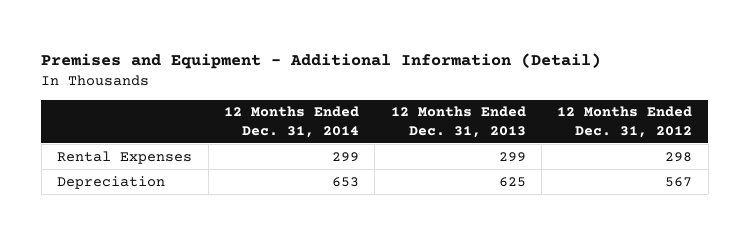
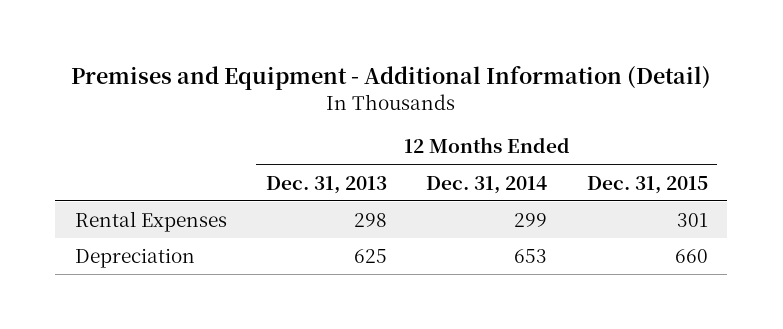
[557,106,693,138] 12 Months Ended Dec. 31, 2012 -> none
none -> [586,175,708,194] Dec. 31, 2015
[498,151,526,162] 299 -> [354,212,388,227] 298

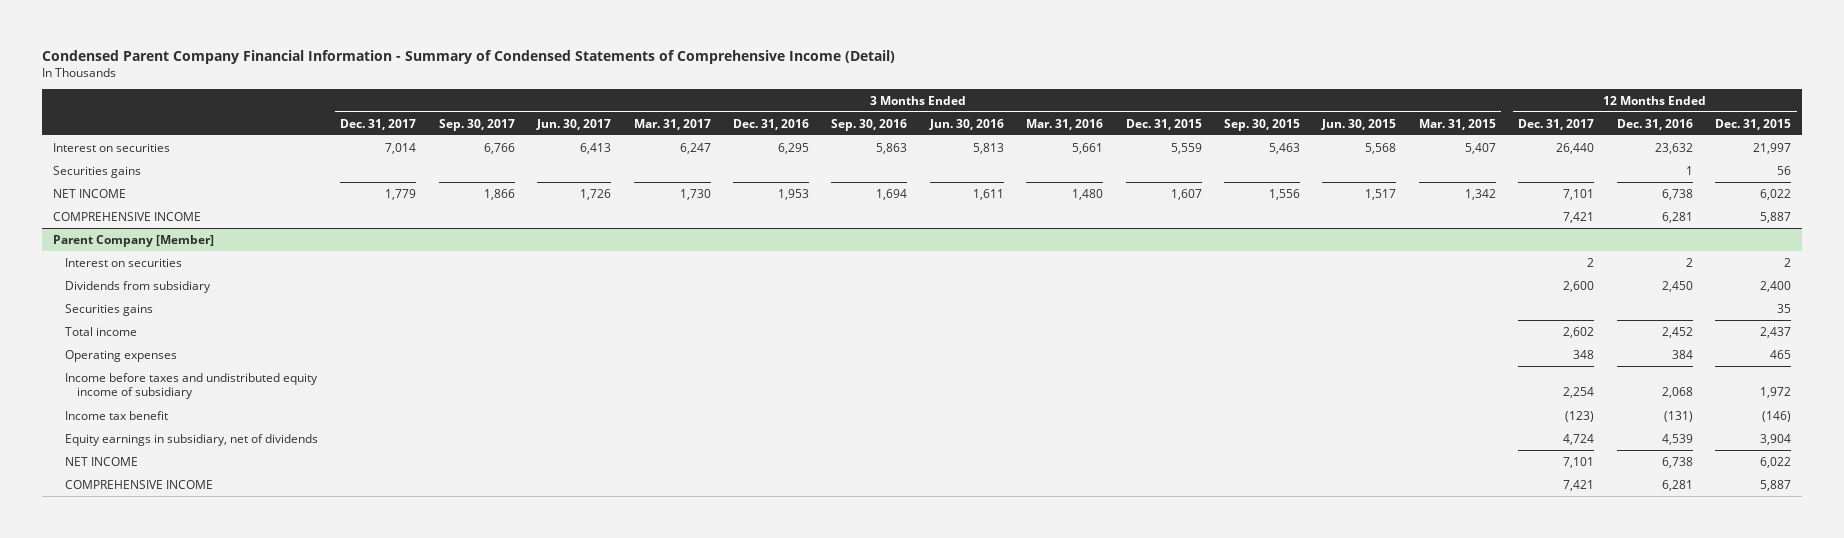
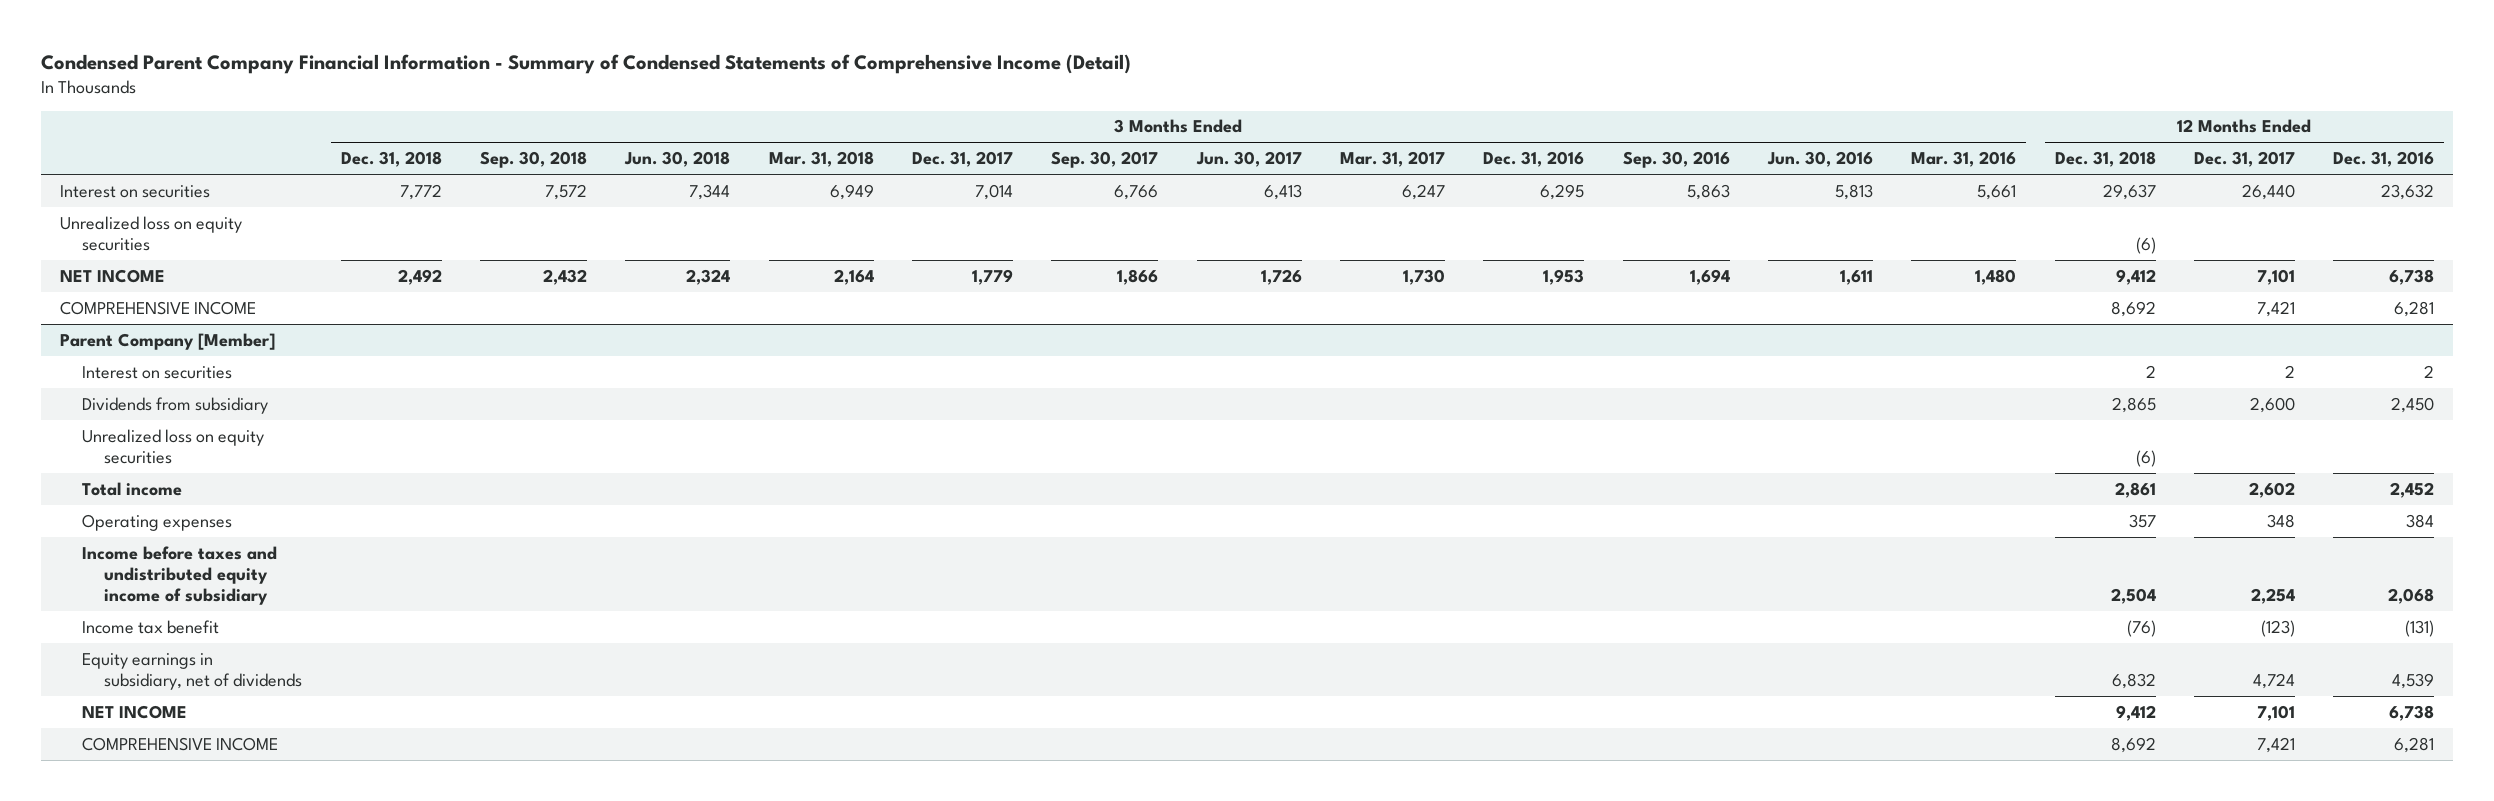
[1125,118,1202,130] Dec. 31, 2015 -> none
[1223,118,1300,131] Sep. 30, 2015 -> none
[1321,118,1397,130] Jun. 30, 2015 -> none
[1418,118,1496,130] Mar. 31, 2015 -> none
[1715,118,1792,130] Dec. 31, 2015 -> none
none -> [340,151,442,168] Dec. 31, 2018
none -> [479,151,587,169] Sep. 30, 2018
none -> [624,151,731,168] Jun. 30, 2018
none -> [768,151,874,168] Mar. 31, 2018
none -> [2054,151,2156,168] Dec. 31, 2018
[53,165,142,178] Securities gains -> none
none -> [60,215,243,251] Unrealized loss on equity securities
[64,303,153,316] Securities gains -> none
none -> [82,428,265,464] Unrealized loss on equity securities

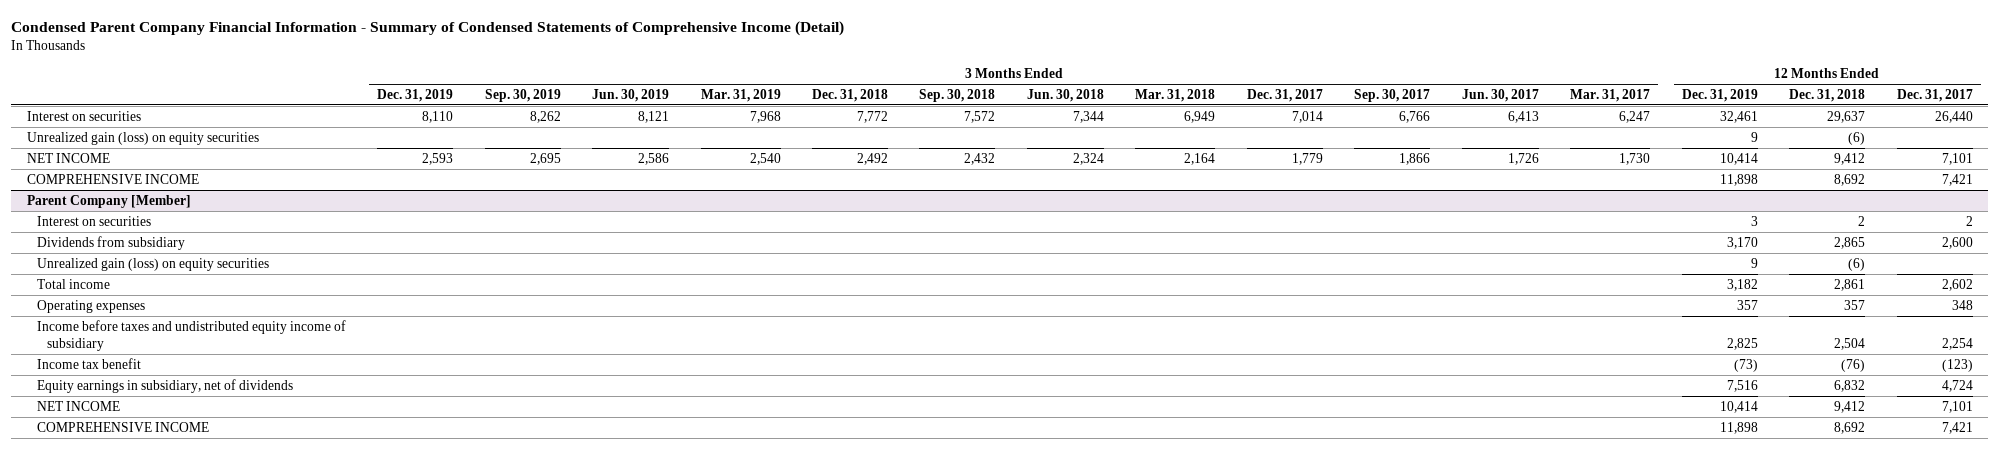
[1483,151,1585,168] Dec. 31, 2016 -> none
[1622,151,1730,169] Sep. 30, 2016 -> none
[1766,151,1873,168] Jun. 30, 2016 -> none
[1911,151,2017,168] Mar. 31, 2016 -> none
[2333,151,2435,168] Dec. 31, 2016 -> none
none -> [377,88,454,102] Dec. 31, 2019
none -> [484,88,561,102] Sep. 30, 2019
none -> [592,88,670,102] Jun. 30, 2019
none -> [700,88,781,102] Mar. 31, 2019
none -> [1681,88,1758,102] Dec. 31, 2019
[60,215,243,251] Unrealized loss on equity securities -> [26,131,259,145] Unrealized gain (loss) on equity securities
[82,428,265,464] Unrealized loss on equity securities -> [36,257,269,271] Unrealized gain (loss) on equity securities

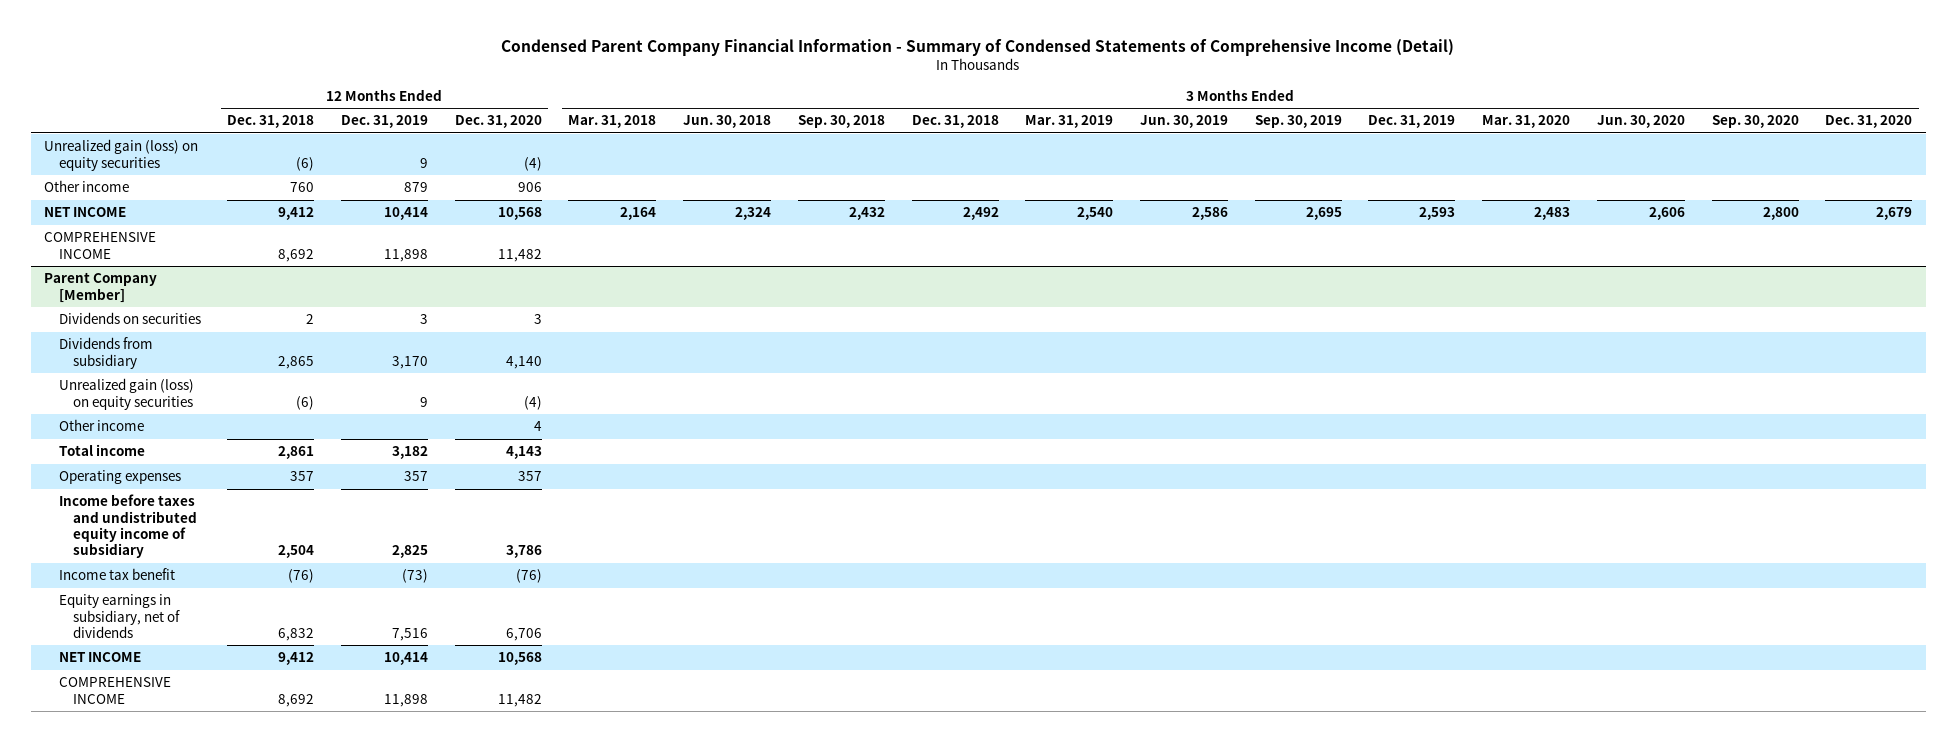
[1246,88,1323,102] Dec. 31, 2017 -> none
[1354,88,1431,102] Sep. 30, 2017 -> none
[1461,88,1539,102] Jun. 30, 2017 -> none
[1570,88,1651,102] Mar. 31, 2017 -> none
[1896,88,1973,102] Dec. 31, 2017 -> none
none -> [454,115,542,129] Dec. 31, 2020
none -> [1482,115,1571,129] Mar. 31, 2020
none -> [1596,115,1685,129] Jun. 30, 2020
none -> [1711,115,1799,129] Sep. 30, 2020
none -> [1825,115,1913,129] Dec. 31, 2020
[26,110,141,121] Interest on securities -> none
none -> [44,180,130,193] Other income
[36,215,151,226] Interest on securities -> [58,312,201,325] Dividends on securities
none -> [58,419,144,432] Other income

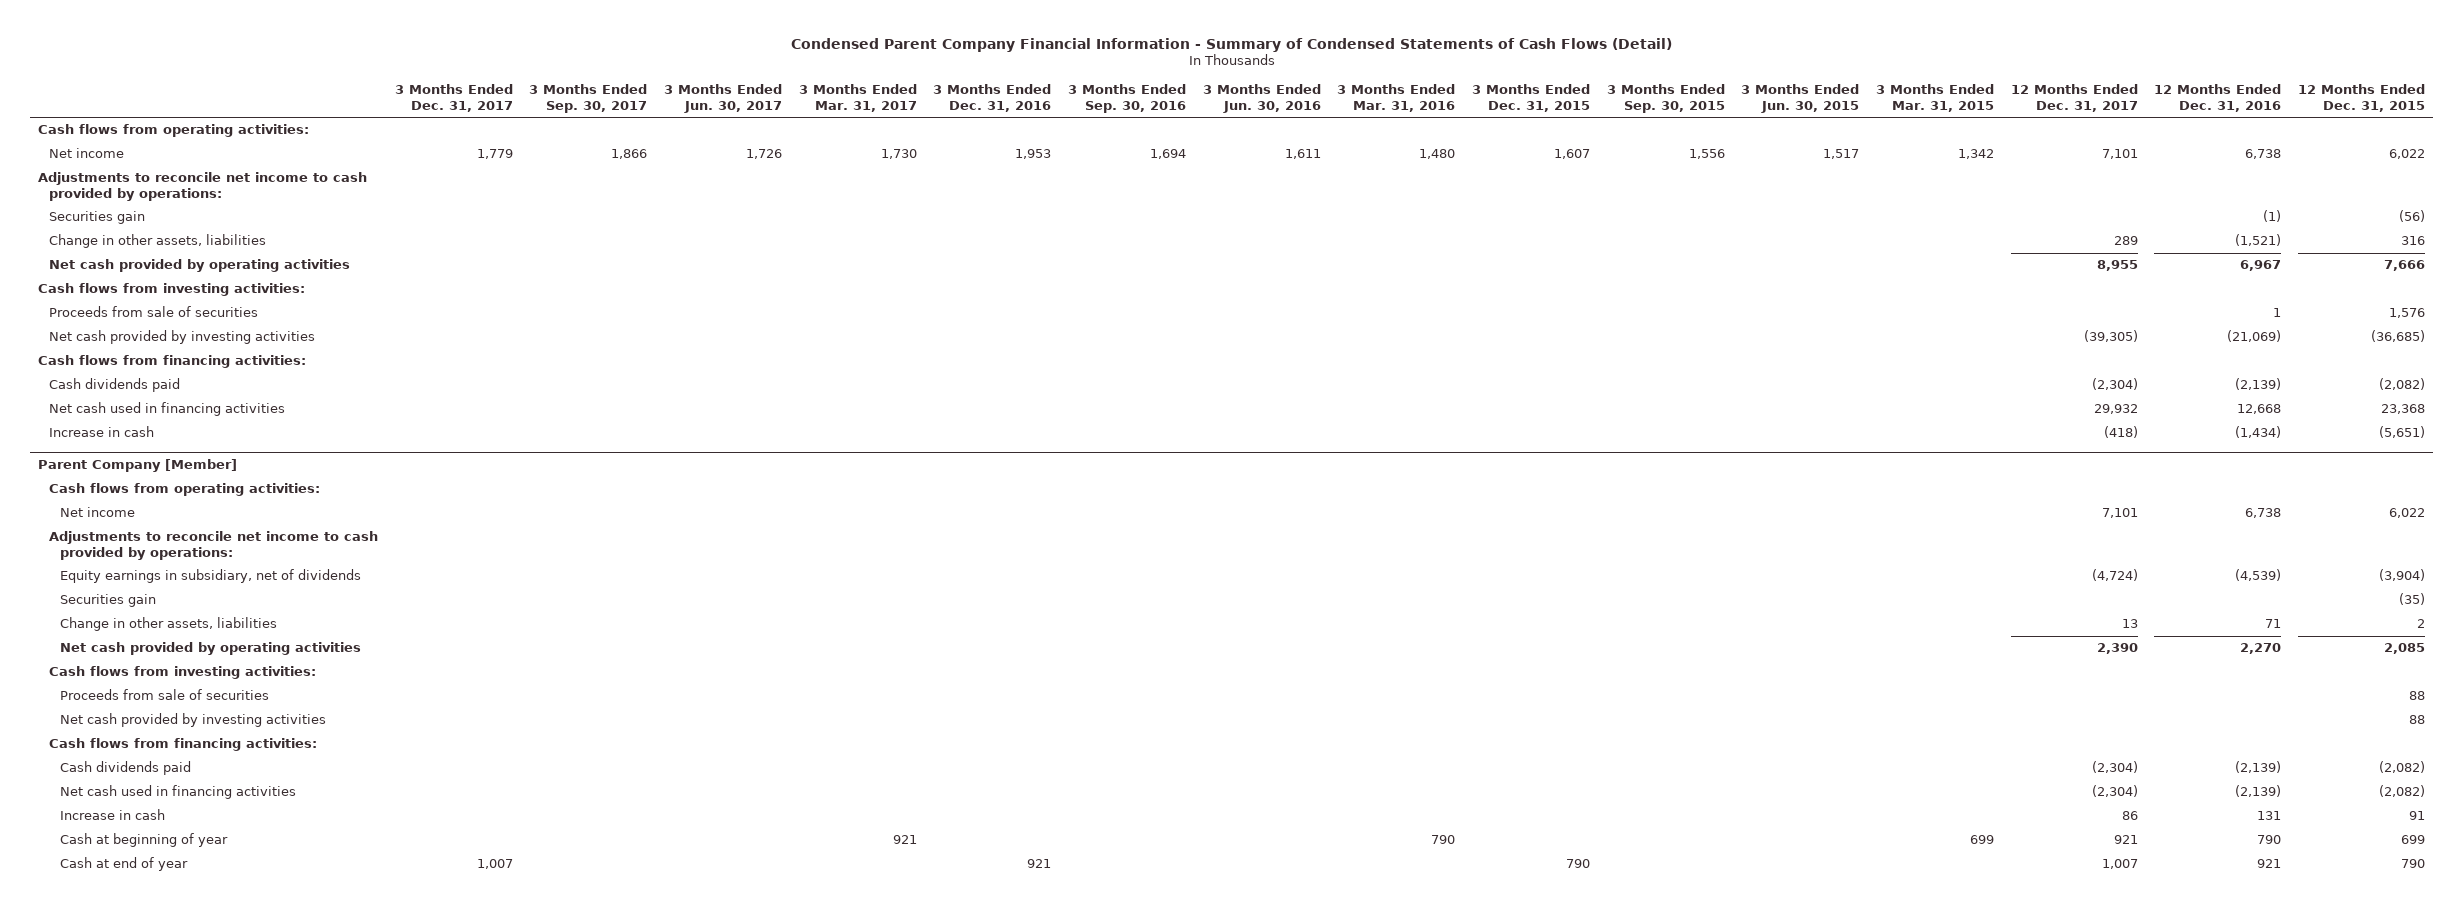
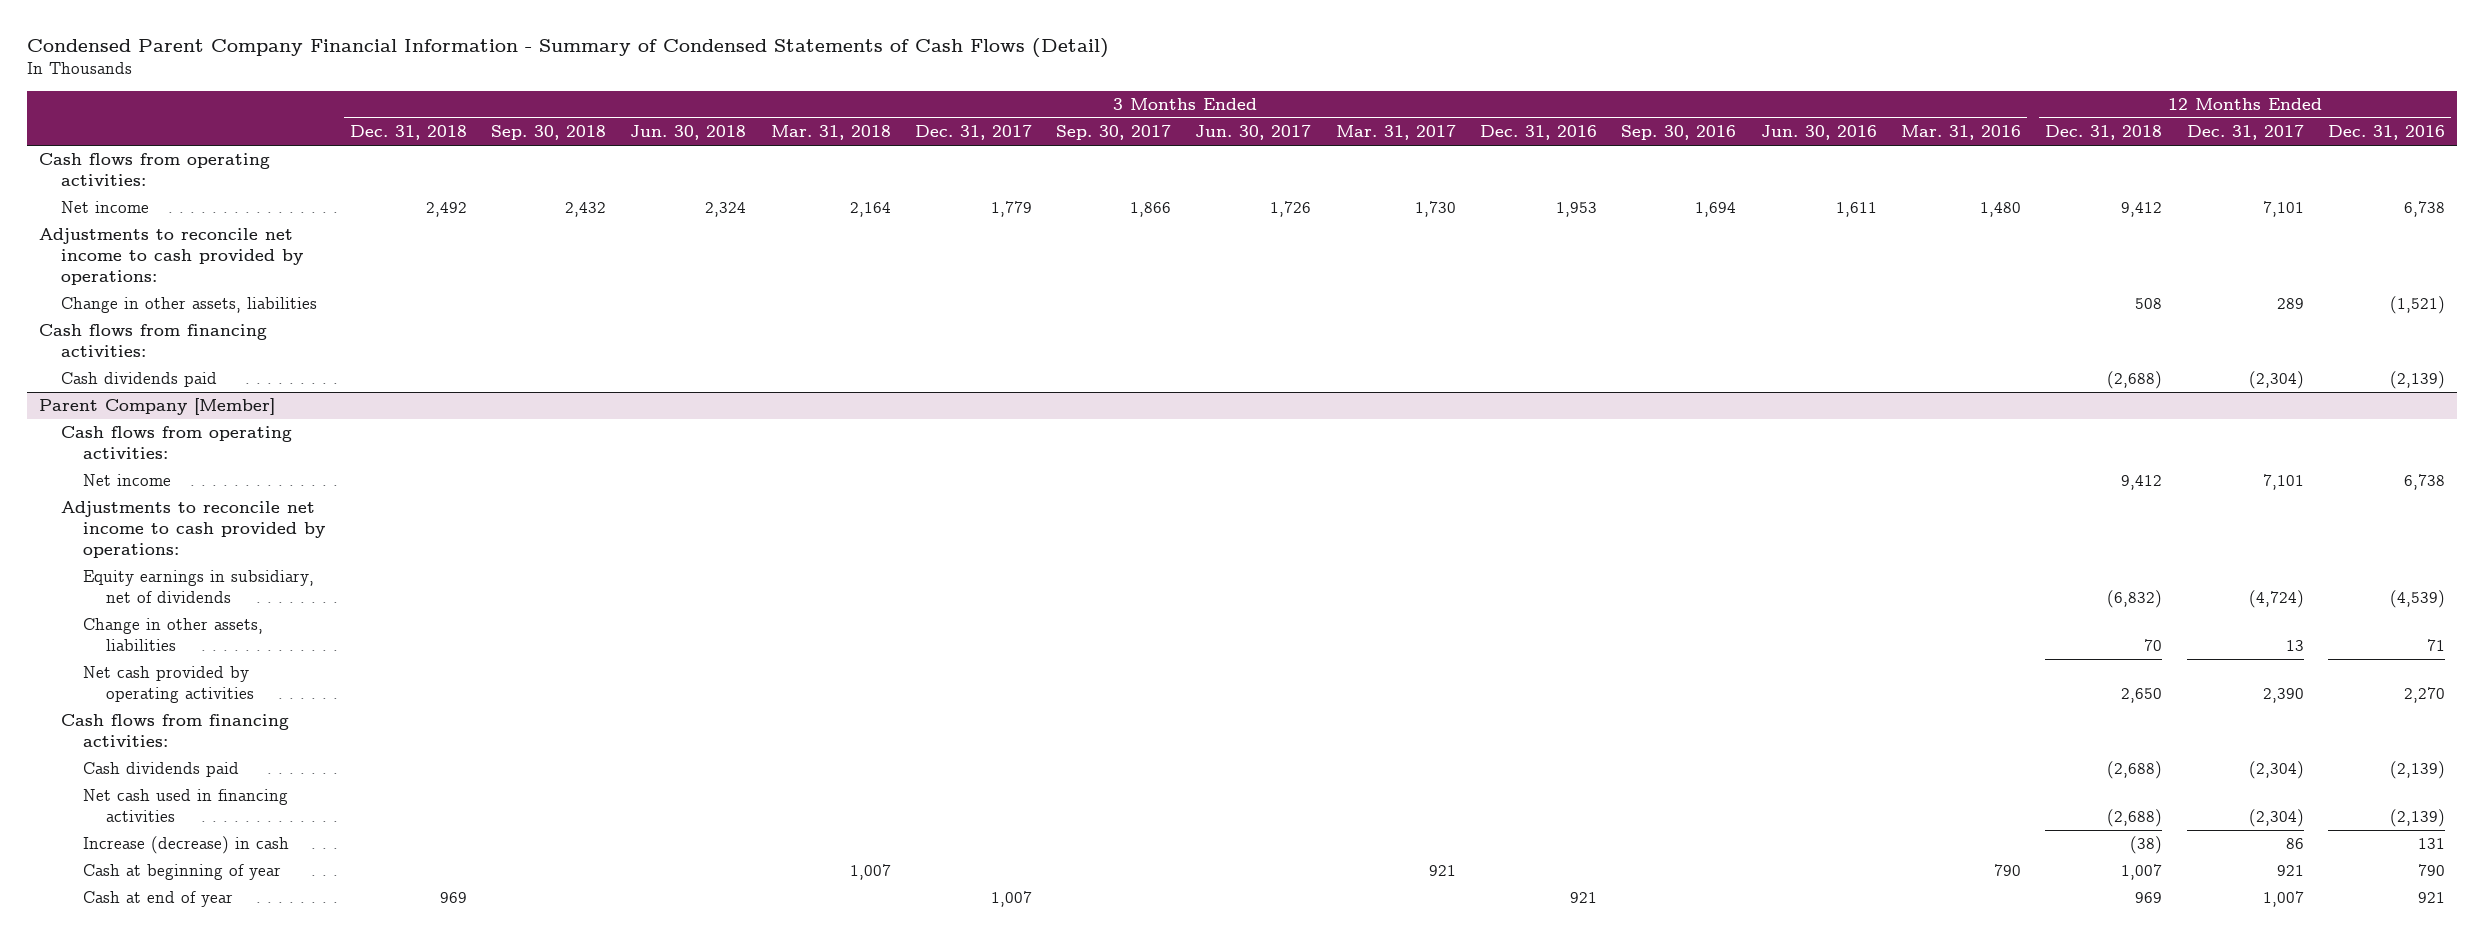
[1472,84,1591,112] 3 Months Ended Dec. 31, 2015 -> none
[1606,84,1725,113] 3 Months Ended Sep. 30, 2015 -> none
[1741,84,1860,113] 3 Months Ended Jun. 30, 2015 -> none
[1876,84,1995,112] 3 Months Ended Mar. 31, 2015 -> none
[2297,84,2425,112] 12 Months Ended Dec. 31, 2015 -> none
none -> [349,125,467,141] Dec. 31, 2018
none -> [490,125,606,141] Sep. 30, 2018
none -> [630,125,747,141] Jun. 30, 2018
none -> [770,125,891,141] Mar. 31, 2018
none -> [2045,125,2163,141] Dec. 31, 2018
[49,211,146,225] Securities gain -> none
[49,259,351,273] Net cash provided by operating activities -> none
[38,283,306,297] Cash flows from investing activities: -> none
[49,306,259,318] Proceeds from sale of securities -> none
[49,330,316,345] Net cash provided by investing activities -> none
[49,402,286,417] Net cash used in financing activities -> none
[49,426,155,438] Increase in cash -> none
[60,594,157,608] Securities gain -> none
[49,666,317,680] Cash flows from investing activities: -> none
[60,689,270,701] Proceeds from sale of securities -> none
[60,713,327,728] Net cash provided by investing activities -> none
[60,809,166,821] Increase in cash -> [83,836,290,855] Increase (decrease) in cash

